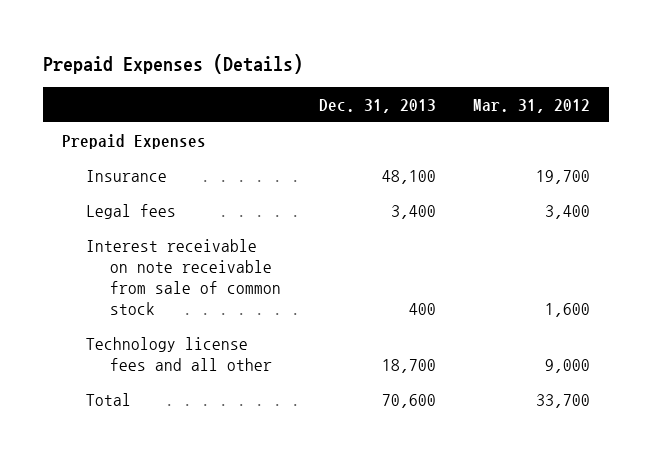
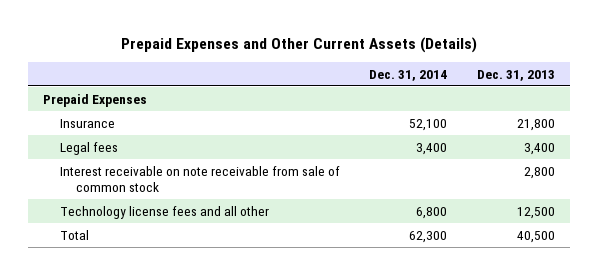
[43,54,304,75] Prepaid Expenses (Details) -> [120,36,477,53] Prepaid Expenses and Other Current Assets (Details)
[473,99,591,114] Mar. 31, 2012 -> none
none -> [369,69,448,81] Dec. 31, 2014
[381,169,436,184] 48,100 -> [516,118,555,131] 21,800
[408,303,436,316] 400 -> [523,166,555,179] 2,800
[381,358,436,373] 18,700 -> [516,206,555,219] 12,500
[381,393,436,408] 70,600 -> [516,230,555,243] 40,500

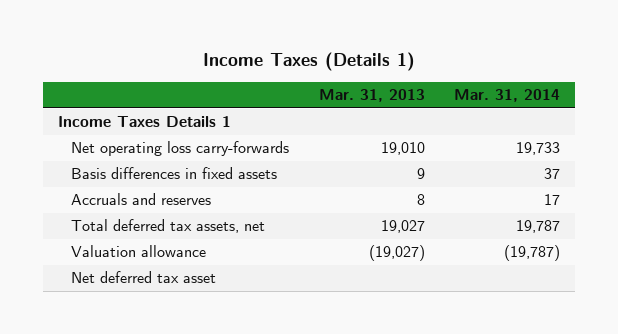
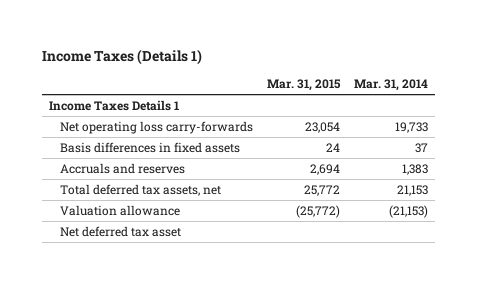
[318,89,425,103] Mar. 31, 2013 -> none
none -> [266,79,341,92] Mar. 31, 2015
[544,194,561,206] 17 -> [402,163,429,175] 1,383
[516,220,561,234] 19,787 -> [397,184,429,196] 21,153
[504,245,561,262] (19,787) -> [389,204,429,218] (21,153)

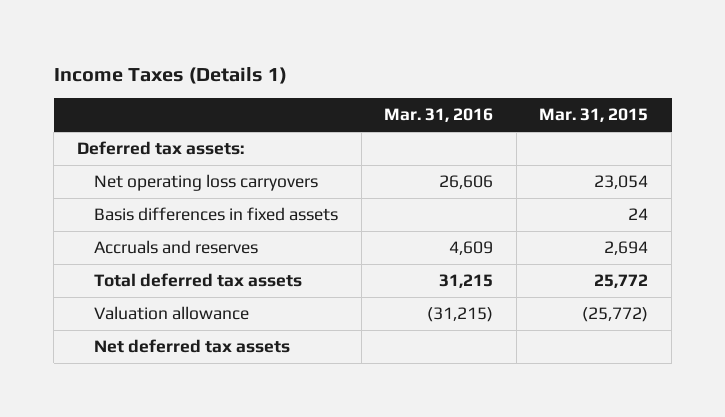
[354,79,429,92] Mar. 31, 2014 -> none
none -> [384,108,494,123] Mar. 31, 2016
[49,99,180,111] Income Taxes Details 1 -> none
none -> [76,141,244,156] Deferred tax assets:
[59,120,253,134] Net operating loss carry-forwards -> [94,174,319,192] Net operating loss carryovers
[59,183,221,196] Total deferred tax assets, net -> [94,273,303,288] Total deferred tax assets
[59,225,181,237] Net deferred tax asset -> [94,339,291,354] Net deferred tax assets

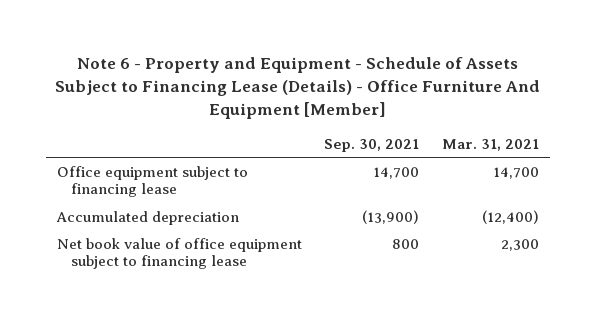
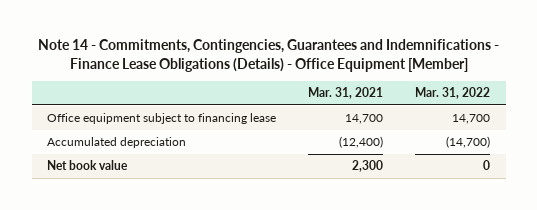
[54,56,540,120] Note 6 - Property and Equipment - Schedule of Assets Subject to Financing Lease (Details) - Office Furniture And Equipment [Member] -> [37,39,499,73] Note 14 - Commitments, Contingencies, Guarantees and Indemnifications - Finance Lease Obligations (Details) - Office Equipment [Member]
[324,138,420,152] Sep. 30, 2021 -> none
none -> [414,87,490,100] Mar. 31, 2022
[56,237,302,270] Net book value of office equipment subject to financing lease -> [47,160,129,171] Net book value

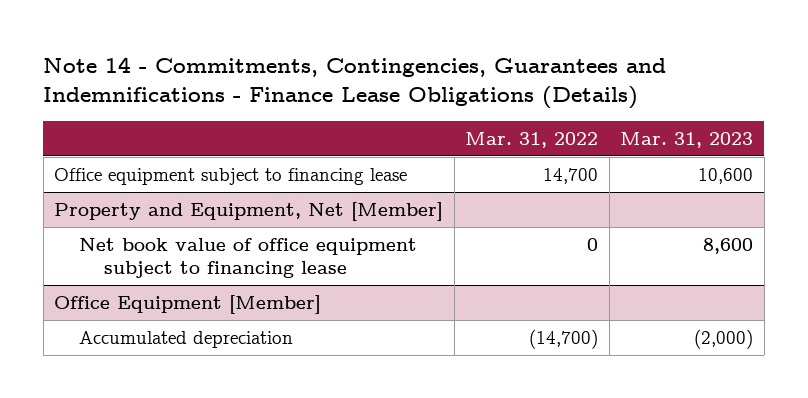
[37,39,499,73] Note 14 - Commitments, Contingencies, Guarantees and Indemnifications - Finance Lease Obligations (Details) - Office Equipment [Member] -> [43,56,667,109] Note 14 - Commitments, Contingencies, Guarantees and Indemnifications - Finance Lease Obligations (Details)
[308,87,384,100] Mar. 31, 2021 -> none
none -> [620,131,754,148] Mar. 31, 2023
none -> [54,202,444,222] Property and Equipment, Net [Member]
none -> [79,238,418,278] Net book value of office equipment subject to financing lease
none -> [54,295,322,315] Office Equipment [Member]
[47,160,129,171] Net book value -> none

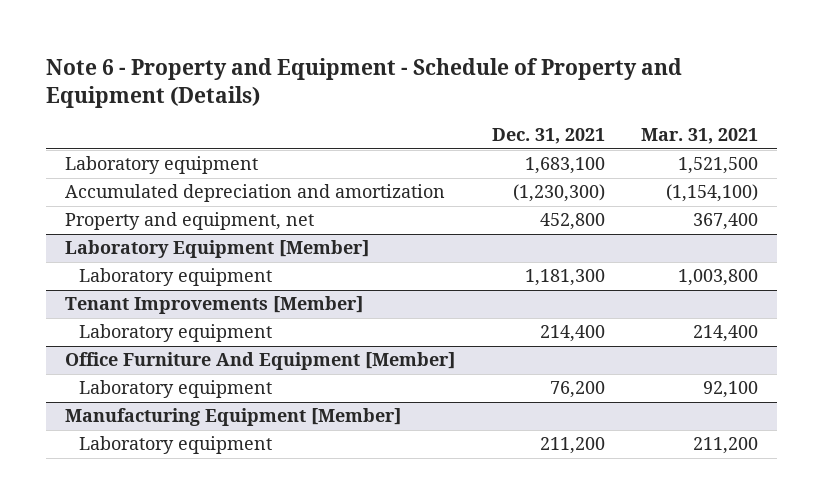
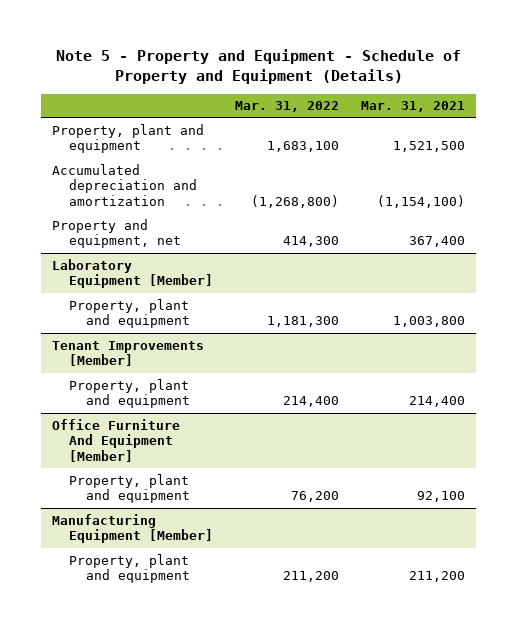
[46,57,683,108] Note 6 - Property and Equipment - Schedule of Property and Equipment (Details) -> [55,49,461,84] Note 5 - Property and Equipment - Schedule of Property and Equipment (Details)
[491,128,605,145] Dec. 31, 2021 -> none
none -> [234,101,339,113] Mar. 31, 2022
[64,156,258,175] Laboratory equipment -> [52,123,205,154] Property, plant and equipment
[78,268,272,287] Laboratory equipment -> [69,298,191,329] Property, plant and equipment
[78,324,272,343] Laboratory equipment -> [69,378,191,409] Property, plant and equipment
[78,380,272,399] Laboratory equipment -> [69,473,191,504] Property, plant and equipment
[78,436,272,455] Laboratory equipment -> [69,553,191,584] Property, plant and equipment

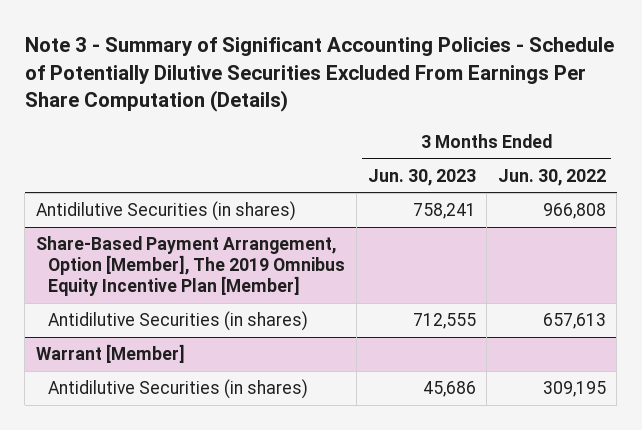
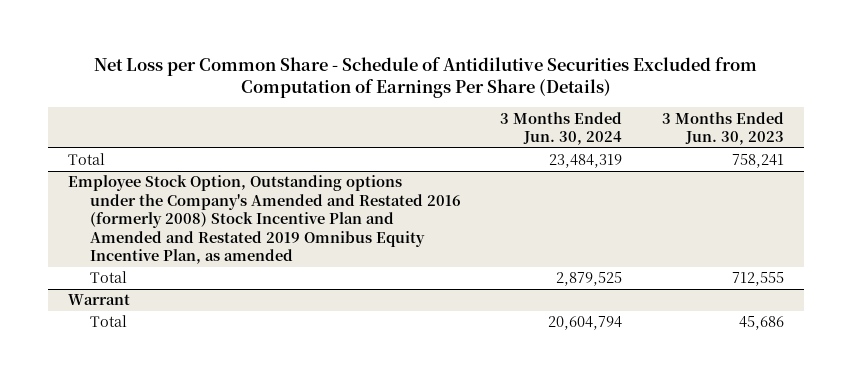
[24,37,614,113] Note 3 - Summary of Significant Accounting Policies - Schedule of Potentially Dilutive Securities Excluded From Earnings Per Share Computation (Details) -> [94,56,758,98] Net Loss per Common Share - Schedule of Antidilutive Securities Excluded from Computation of Earnings Per Share (Details)
[497,168,606,186] Jun. 30, 2022 -> none
none -> [500,111,623,145] 3 Months Ended Jun. 30, 2024
[36,236,346,296] Share-Based Payment Arrangement, Option [Member], The 2019 Omnibus Equity Incentive Plan [Member] -> none
[36,201,297,222] Antidilutive Securities (in shares) -> [68,153,106,166] Total
none -> [68,175,461,264] Employee Stock Option, Outstanding options under the Company's Amended and Restated 2016 (formerly 2008) Stock Incentive Plan and Amended and Restated 2019 Omnibus Equity Incentive Plan, as amended
[48,311,309,332] Antidilutive Securities (in shares) -> [89,271,127,284] Total
[36,344,186,364] Warrant [Member] -> [68,294,131,306] Warrant
[48,379,309,400] Antidilutive Securities (in shares) -> [89,315,127,328] Total

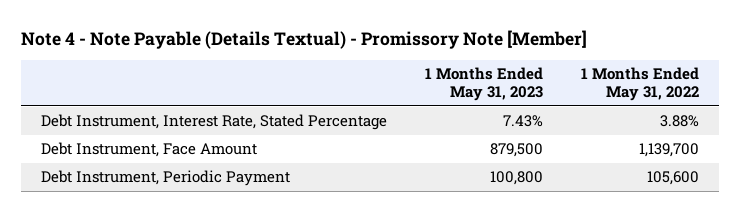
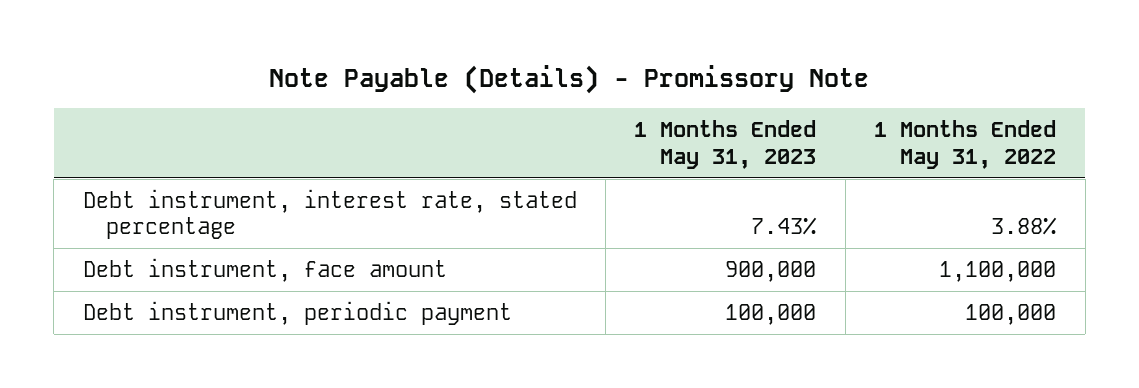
[21,29,588,49] Note 4 - Note Payable (Details Textual) - Promissory Note [Member] -> [269,64,870,94] Note Payable (Details) - Promissory Note
[40,114,387,131] Debt Instrument, Interest Rate, Stated Percentage -> [82,189,577,240] Debt instrument, interest rate, stated percentage
[40,142,257,158] Debt Instrument, Face Amount -> [82,258,447,283] Debt instrument, face amount
[490,143,544,158] 879,500 -> [725,261,817,283] 900,000
[639,143,700,158] 1,139,700 -> [939,261,1057,283] 1,100,000
[40,170,290,187] Debt Instrument, Periodic Payment -> [82,301,512,326] Debt instrument, periodic payment
[490,171,544,186] 100,800 -> [725,304,817,326] 100,000
[647,171,700,186] 105,600 -> [965,304,1057,326] 100,000

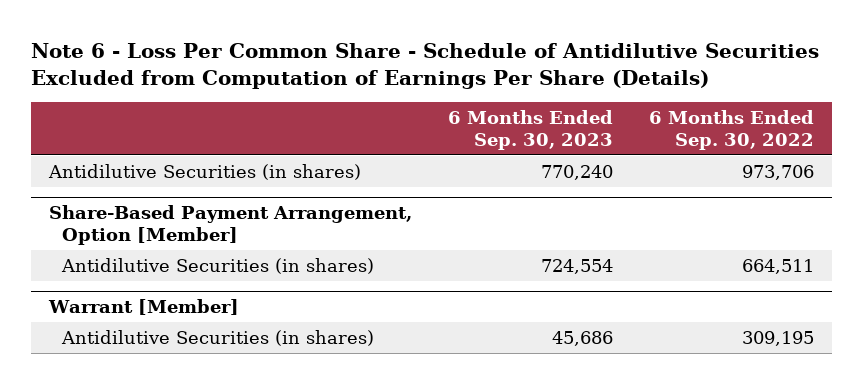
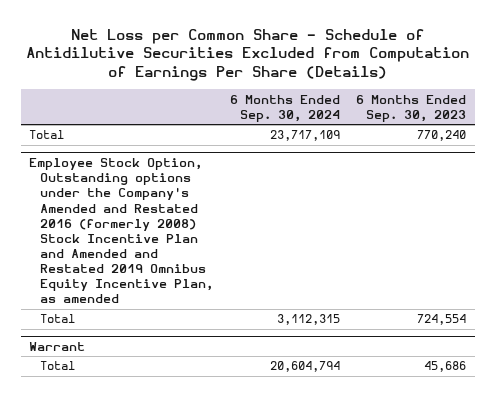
[30,42,819,89] Note 6 - Loss Per Common Share - Schedule of Antidilutive Securities Excluded from Computation of Earnings Per Share (Details) -> [25,28,469,82] Net Loss per Common Share - Schedule of Antidilutive Securities Excluded from Computation of Earnings Per Share (Details)
[649,110,815,150] 6 Months Ended Sep. 30, 2022 -> none
none -> [229,94,340,123] 6 Months Ended Sep. 30, 2024
[48,205,412,245] Share-Based Payment Arrangement, Option [Member] -> none
[47,163,361,180] Antidilutive Securities (in shares) -> [29,130,65,140] Total
none -> [29,158,214,304] Employee Stock Option, Outstanding options under the Company's Amended and Restated 2016 (formerly 2008) Stock Incentive Plan and Amended and Restated 2019 Omnibus Equity Incentive Plan, as amended
[60,257,374,274] Antidilutive Securities (in shares) -> [40,314,76,324] Total
[47,299,239,316] Warrant [Member] -> [29,342,86,352] Warrant
[60,329,374,346] Antidilutive Securities (in shares) -> [40,361,76,371] Total

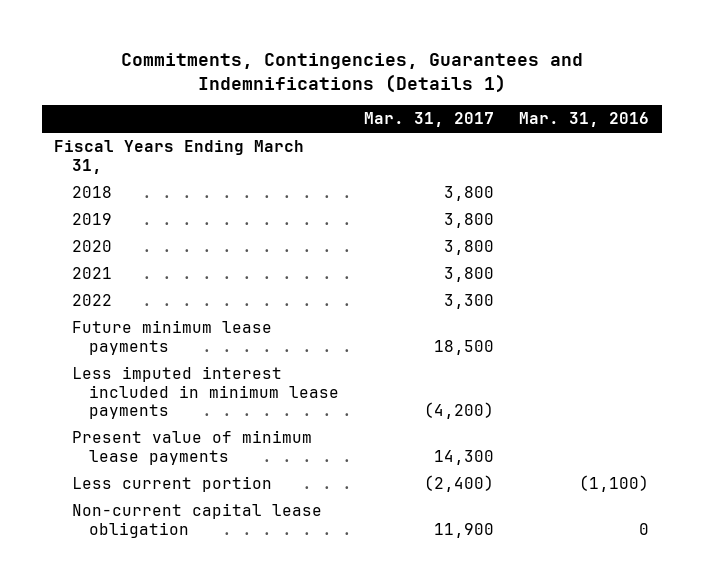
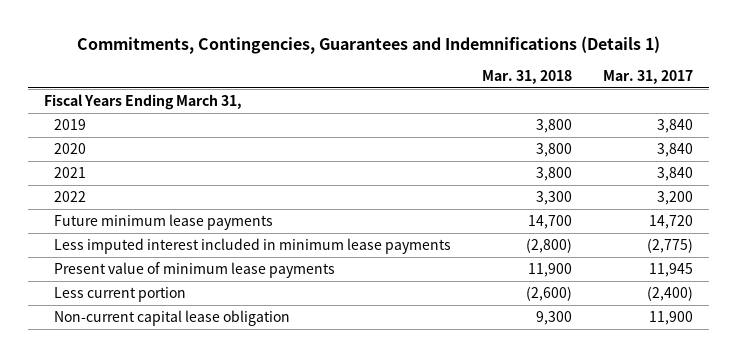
[519,112,650,128] Mar. 31, 2016 -> none
none -> [482,69,573,84] Mar. 31, 2018
[71,186,112,199] 2018 -> none
[444,213,495,229] 3,800 -> [657,118,694,133] 3,840
[444,240,495,256] 3,800 -> [657,142,694,157] 3,840
[444,267,495,283] 3,800 -> [657,166,694,181] 3,840
[444,294,495,310] 3,300 -> [657,190,694,205] 3,200
[434,339,495,355] 18,500 -> [649,214,694,229] 14,720
[424,402,495,420] (4,200) -> [647,237,694,253] (2,775)
[434,449,495,465] 14,300 -> [649,262,694,277] 11,945

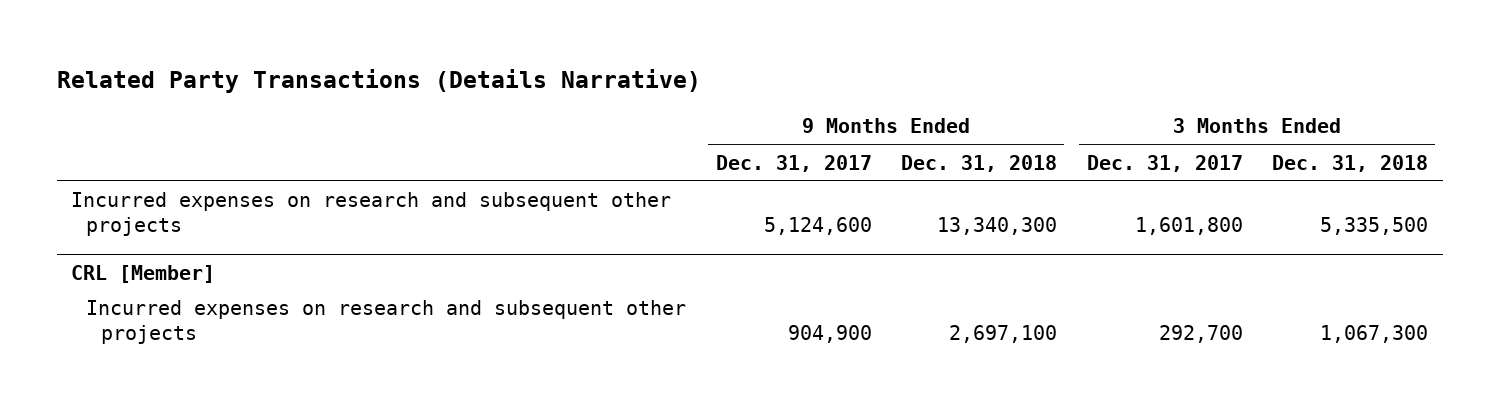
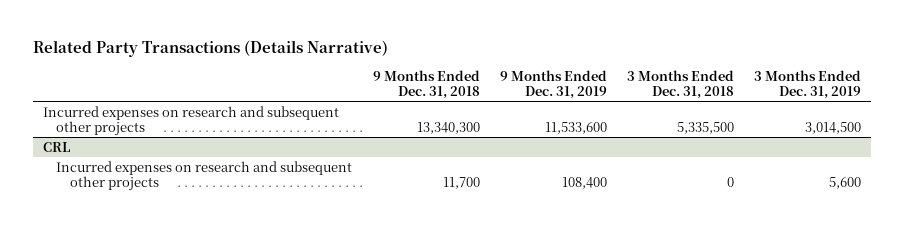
[715,154,872,172] Dec. 31, 2017 -> none
[1086,154,1243,172] Dec. 31, 2017 -> none
none -> [499,70,607,100] 9 Months Ended Dec. 31, 2019
none -> [754,70,862,100] 3 Months Ended Dec. 31, 2019
[71,264,216,283] CRL [Member] -> [43,141,71,152] CRL
[949,324,1058,343] 2,697,100 -> [442,176,480,189] 11,700
[1320,324,1429,343] 1,067,300 -> [726,176,734,187] 0

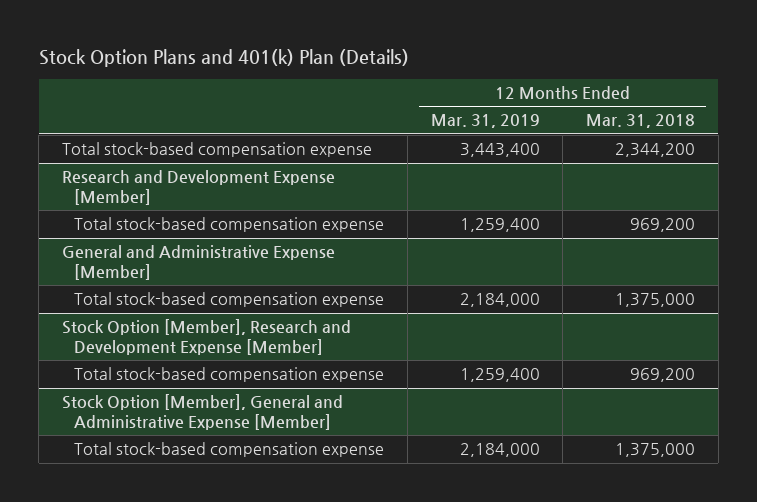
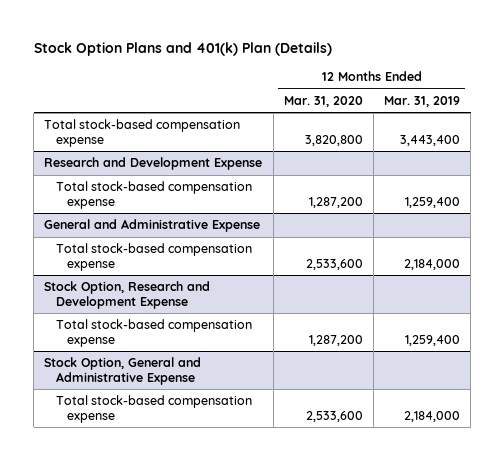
[585,114,695,129] Mar. 31, 2018 -> none
none -> [283,95,363,107] Mar. 31, 2020
[61,170,335,205] Research and Development Expense [Member] -> [44,157,263,171] Research and Development Expense
[61,245,335,280] General and Administrative Expense [Member] -> [44,219,261,233] General and Administrative Expense
[61,319,351,355] Stock Option [Member], Research and Development Expense [Member] -> [44,281,211,309] Stock Option, Research and Development Expense
[61,394,343,430] Stock Option [Member], General and Administrative Expense [Member] -> [44,357,202,385] Stock Option, General and Administrative Expense

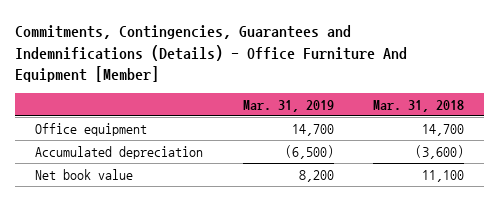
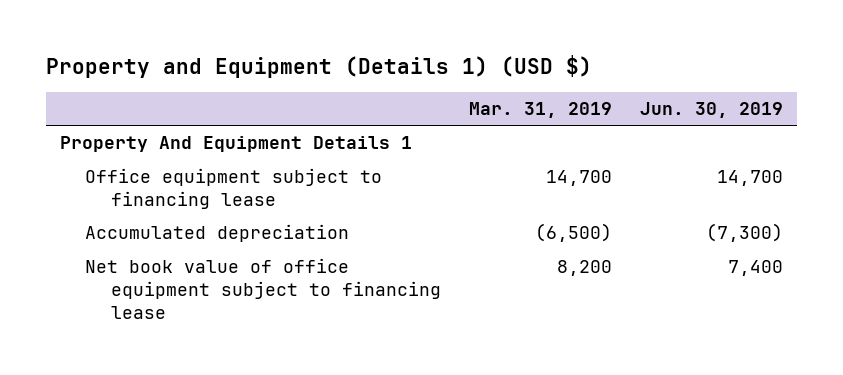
[14,25,407,83] Commitments, Contingencies, Guarantees and Indemnifications (Details) - Office Furniture And Equipment [Member] -> [46,54,593,78] Property and Equipment (Details 1) (USD $)
[373,99,465,112] Mar. 31, 2018 -> none
none -> [639,102,783,119] Jun. 30, 2019
none -> [60,136,413,153] Property And Equipment Details 1
[34,122,147,136] Office equipment -> [85,168,383,210] Office equipment subject to financing lease
[34,168,133,180] Net book value -> [85,258,441,319] Net book value of office equipment subject to financing lease

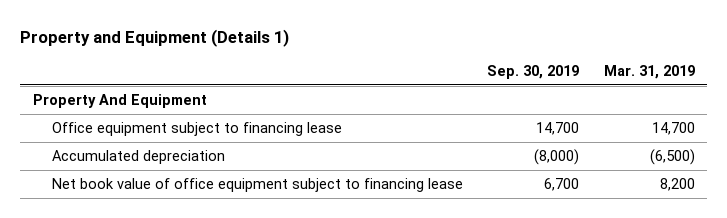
[46,54,593,78] Property and Equipment (Details 1) (USD $) -> [20,28,290,47] Property and Equipment (Details 1)
[639,102,783,119] Jun. 30, 2019 -> none
none -> [487,65,580,80] Sep. 30, 2019
[60,136,413,153] Property And Equipment Details 1 -> [32,93,207,108] Property And Equipment

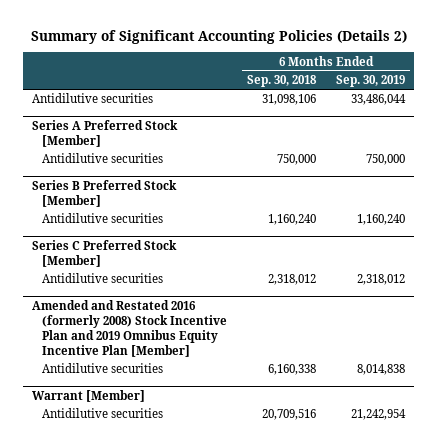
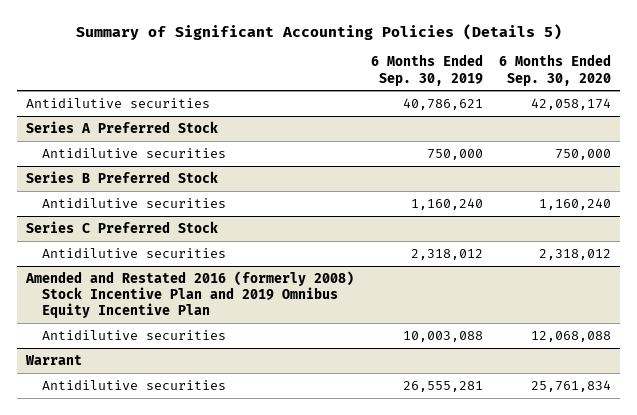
[30,29,407,44] Summary of Significant Accounting Policies (Details 2) -> [75,23,562,40] Summary of Significant Accounting Policies (Details 5)
[246,75,317,88] Sep. 30, 2018 -> none
none -> [499,54,612,86] 6 Months Ended Sep. 30, 2020
[350,94,406,106] 33,486,044 -> [402,97,483,110] 40,786,621
[32,120,179,148] Series A Preferred Stock [Member] -> [25,120,218,133] Series A Preferred Stock
[32,180,178,208] Series B Preferred Stock [Member] -> [25,170,218,183] Series B Preferred Stock
[32,240,178,268] Series C Preferred Stock [Member] -> [25,220,218,233] Series C Preferred Stock
[32,300,228,358] Amended and Restated 2016 (formerly 2008) Stock Incentive Plan and 2019 Omnibus Equity Incentive Plan [Member] -> [24,270,354,318] Amended and Restated 2016 (formerly 2008) Stock Incentive Plan and 2019 Omnibus Equity Incentive Plan
[356,364,405,376] 8,014,838 -> [402,330,483,342] 10,003,088
[32,390,146,403] Warrant [Member] -> [24,354,82,365] Warrant
[350,409,406,421] 21,242,954 -> [402,380,483,392] 26,555,281

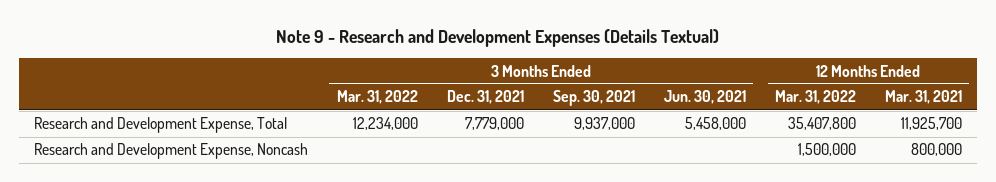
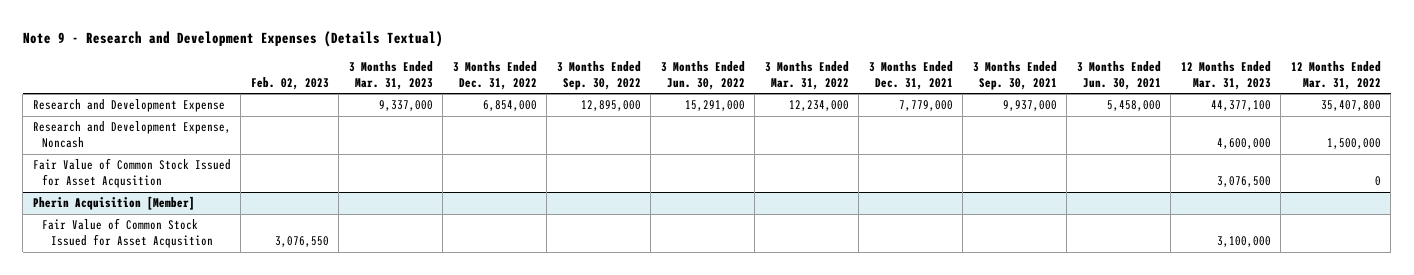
[884,90,962,105] Mar. 31, 2021 -> none
none -> [250,76,329,90] Feb. 02, 2023
none -> [348,60,433,90] 3 Months Ended Mar. 31, 2023
none -> [452,60,537,90] 3 Months Ended Dec. 31, 2022
none -> [556,60,641,90] 3 Months Ended Sep. 30, 2022
none -> [660,60,745,90] 3 Months Ended Jun. 30, 2022
none -> [1180,60,1271,90] 12 Months Ended Mar. 31, 2023
[33,117,287,134] Research and Development Expense, Total -> [32,99,225,113] Research and Development Expense
none -> [32,158,231,189] Fair Value of Common Stock Issued for Asset Acqusition
none -> [32,196,195,211] Pherin Acquisition [Member]
none -> [41,218,213,249] Fair Value of Common Stock Issued for Asset Acqusition

